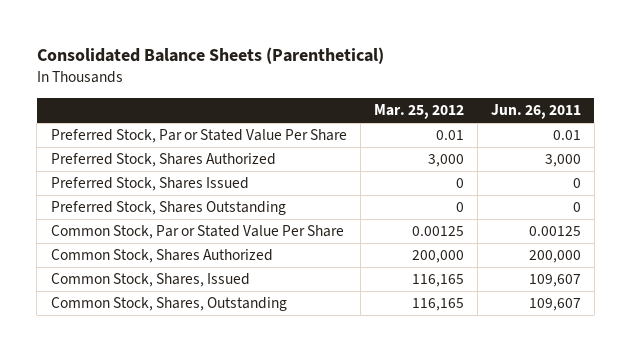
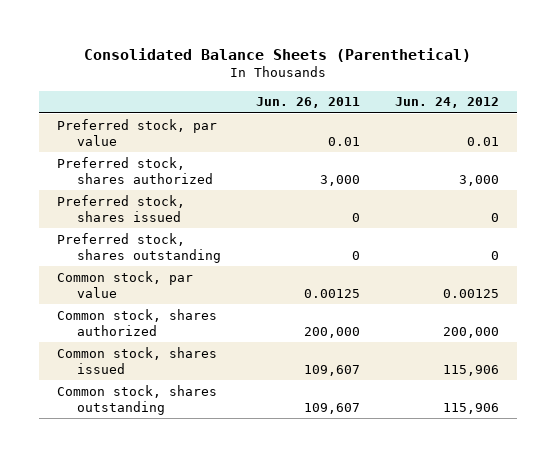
[373,104,464,120] Mar. 25, 2012 -> none
none -> [395,97,500,109] Jun. 24, 2012
[50,129,347,144] Preferred Stock, Par or Stated Value Per Share -> [56,118,217,146] Preferred stock, par value
[50,153,276,168] Preferred Stock, Shares Authorized -> [56,156,213,184] Preferred stock, shares authorized
[50,177,249,192] Preferred Stock, Shares Issued -> [56,194,185,222] Preferred stock, shares issued
[50,201,286,216] Preferred Stock, Shares Outstanding -> [56,232,221,263] Preferred stock, shares outstanding
[50,225,344,240] Common Stock, Par or Stated Value Per Share -> [56,270,193,298] Common stock, par value
[50,249,273,264] Common Stock, Shares Authorized -> [56,308,217,336] Common stock, shares authorized
[50,273,250,288] Common Stock, Shares, Issued -> [56,346,217,374] Common stock, shares issued
[50,297,287,312] Common Stock, Shares, Outstanding -> [56,384,217,415] Common stock, shares outstanding

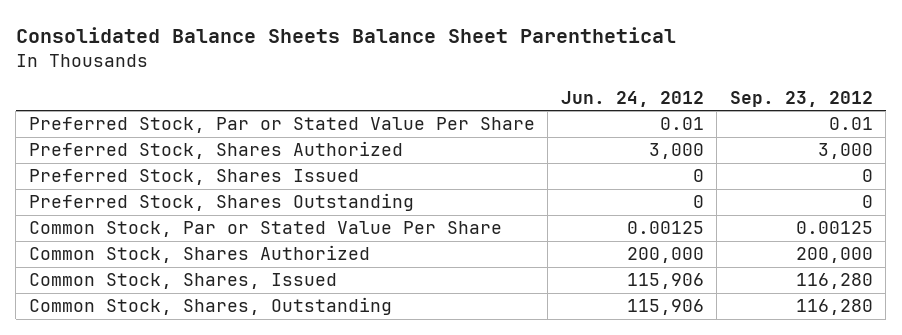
[83,47,471,62] Consolidated Balance Sheets (Parenthetical) -> [15,27,676,44] Consolidated Balance Sheets Balance Sheet Parenthetical
[256,97,361,109] Jun. 26, 2011 -> none
none -> [729,90,873,107] Sep. 23, 2012
[56,118,217,146] Preferred stock, par value -> [28,117,535,134] Preferred Stock, Par or Stated Value Per Share
[56,156,213,184] Preferred stock, shares authorized -> [28,141,403,160] Preferred Stock, Shares Authorized
[56,194,185,222] Preferred stock, shares issued -> [28,169,359,186] Preferred Stock, Shares Issued
[56,232,221,263] Preferred stock, shares outstanding -> [28,193,414,212] Preferred Stock, Shares Outstanding
[56,270,193,298] Common stock, par value -> [28,221,502,238] Common Stock, Par or Stated Value Per Share
[56,308,217,336] Common stock, shares authorized -> [28,245,370,264] Common Stock, Shares Authorized
[56,346,217,374] Common stock, shares issued -> [28,273,337,290] Common Stock, Shares, Issued
[56,384,217,415] Common stock, shares outstanding -> [28,297,392,316] Common Stock, Shares, Outstanding

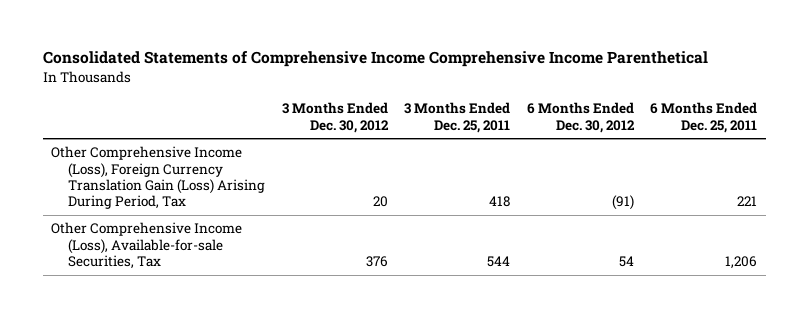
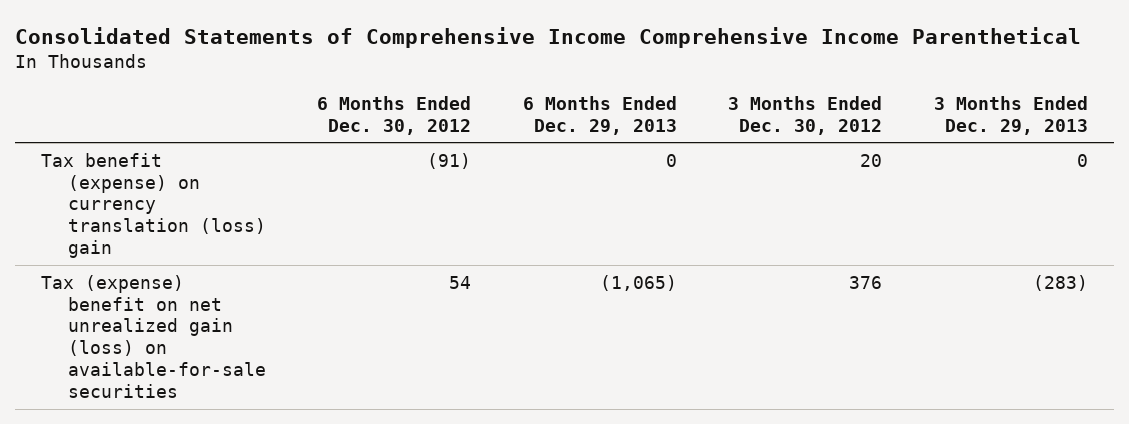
[404,102,511,133] 3 Months Ended Dec. 25, 2011 -> none
[650,102,758,133] 6 Months Ended Dec. 25, 2011 -> none
none -> [522,95,677,135] 6 Months Ended Dec. 29, 2013
none -> [933,95,1088,135] 3 Months Ended Dec. 29, 2013
[50,146,266,210] Other Comprehensive Income (Loss), Foreign Currency Translation Gain (Loss) Arising During Period, Tax -> [41,152,266,259] Tax benefit (expense) on currency translation (loss) gain
[50,222,242,270] Other Comprehensive Income (Loss), Available-for-sale Securities, Tax -> [41,274,266,399] Tax (expense) benefit on net unrealized gain (loss) on available-for-sale securities

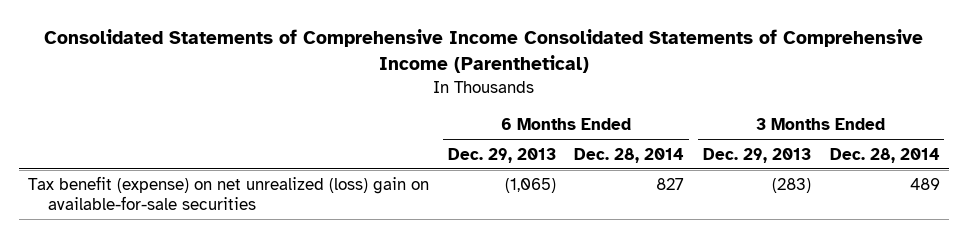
[15,26,1082,48] Consolidated Statements of Comprehensive Income Comprehensive Income Parenthetical -> [43,29,923,74] Consolidated Statements of Comprehensive Income Consolidated Statements of Comprehensive Income (Parenthetical)
[317,95,472,135] 6 Months Ended Dec. 30, 2012 -> none
[728,95,883,135] 3 Months Ended Dec. 30, 2012 -> none
none -> [574,147,685,163] Dec. 28, 2014
none -> [829,147,940,163] Dec. 28, 2014
[41,152,266,259] Tax benefit (expense) on currency translation (loss) gain -> none
[41,274,266,399] Tax (expense) benefit on net unrealized gain (loss) on available-for-sale securities -> [27,176,429,210] Tax benefit (expense) on net unrealized (loss) gain on available-for-sale securities

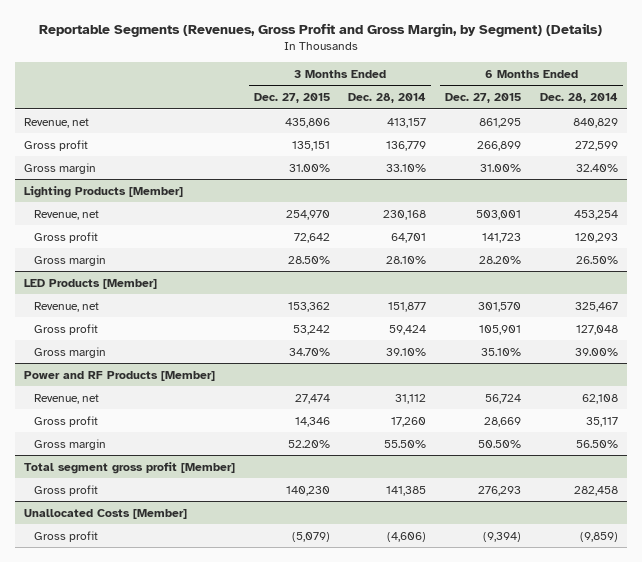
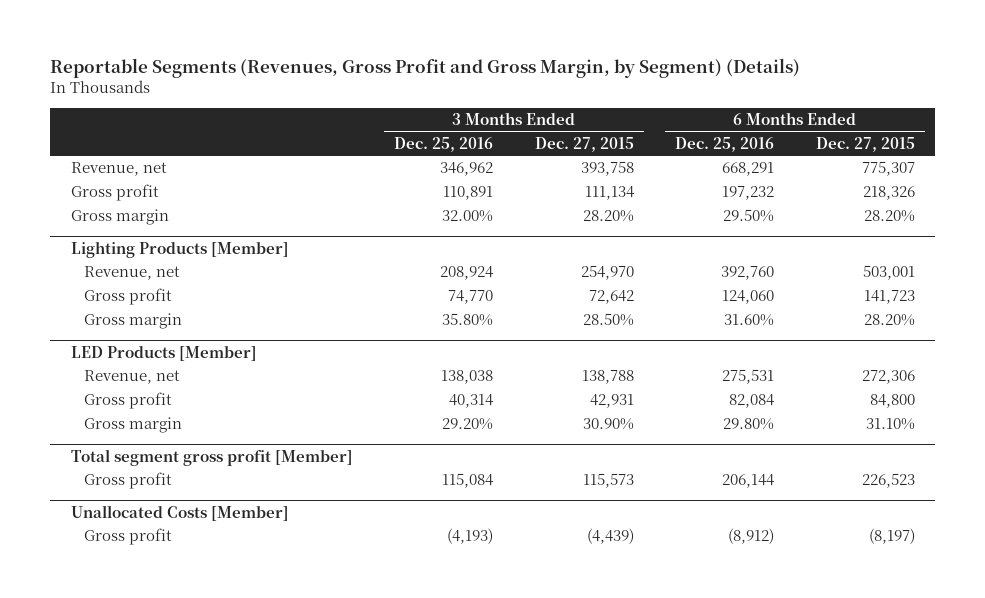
[348,93,427,104] Dec. 28, 2014 -> none
[539,93,618,104] Dec. 28, 2014 -> none
none -> [394,136,494,152] Dec. 25, 2016
none -> [675,136,775,152] Dec. 25, 2016
[284,117,330,128] 435,806 -> [580,161,634,177] 393,758
[479,117,522,128] 861,295 -> [861,161,915,177] 775,307
[291,140,330,151] 135,151 -> [584,186,634,201] 111,134
[477,140,522,151] 266,899 -> [862,186,915,201] 218,326
[288,163,330,172] 31.00% -> [582,210,634,223] 28.20%
[480,163,522,172] 31.00% -> [863,210,915,223] 28.20%
[24,370,216,381] Power and RF Products [Member] -> none
[33,393,99,404] Revenue, net -> none
[33,415,98,427] Gross profit -> none
[33,438,106,450] Gross margin -> none
[287,301,330,312] 153,362 -> [581,370,634,385] 138,788
[478,301,522,312] 301,570 -> [861,370,915,385] 272,306
[292,324,330,335] 53,242 -> [589,394,634,409] 42,931
[479,324,522,335] 105,901 -> [869,394,915,409] 84,800
[288,347,330,356] 34.70% -> [582,418,634,431] 30.90%
[481,347,522,356] 35.10% -> [865,418,915,431] 31.10%
[285,485,330,496] 140,230 -> [582,473,634,489] 115,573
[478,485,522,496] 276,293 -> [861,473,915,489] 226,523
[291,531,330,542] (5,079) -> [586,528,634,545] (4,439)
[483,531,522,542] (9,394) -> [868,528,915,545] (8,197)

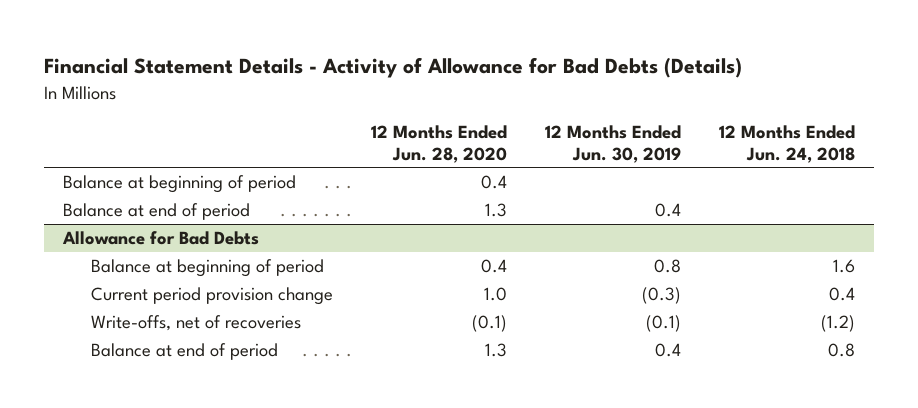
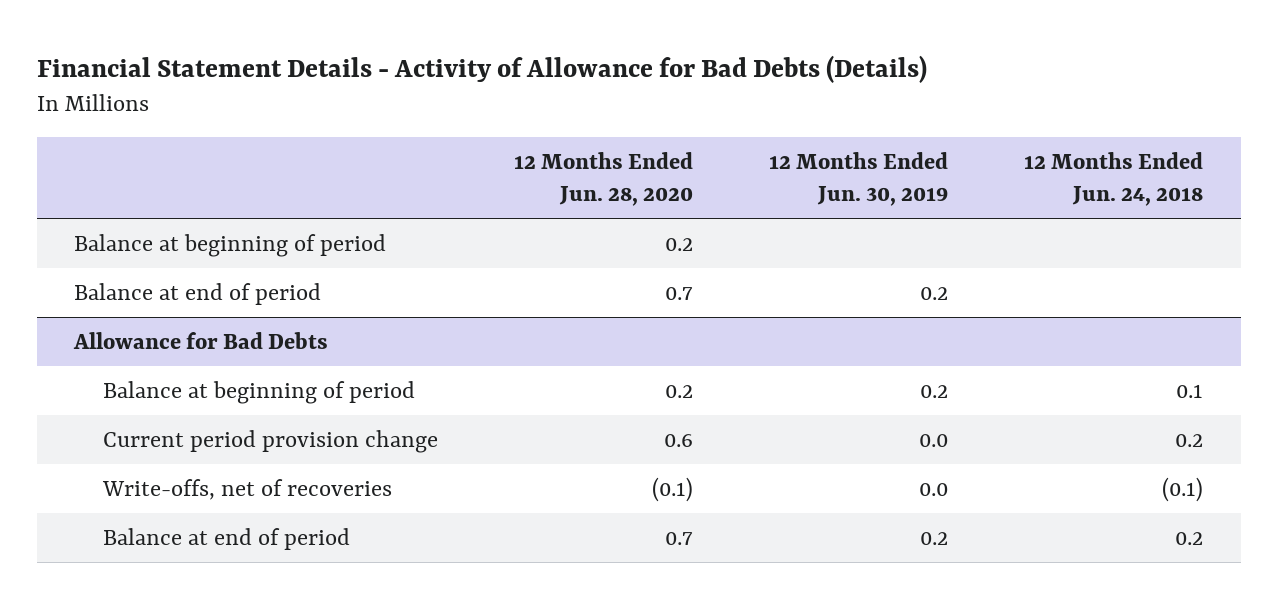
[481,175,508,190] 0.4 -> [665,237,694,251] 0.2
[485,203,508,218] 1.3 -> [665,286,694,300] 0.7
[655,203,682,218] 0.4 -> [919,286,948,300] 0.2
[481,259,508,274] 0.4 -> [665,384,694,398] 0.2
[654,259,682,274] 0.8 -> [919,384,948,398] 0.2
[832,259,855,274] 1.6 -> [1175,383,1203,398] 0.1
[484,287,508,302] 1.0 -> [664,433,694,447] 0.6
[642,287,682,305] (0.3) -> [918,433,948,447] 0.0
[828,287,855,302] 0.4 -> [1174,433,1203,447] 0.2
[646,315,682,333] (0.1) -> [918,482,948,496] 0.0
[820,315,855,333] (1.2) -> [1161,476,1203,502] (0.1)
[485,343,508,358] 1.3 -> [665,531,694,545] 0.7
[655,343,682,358] 0.4 -> [919,531,948,545] 0.2
[827,343,855,358] 0.8 -> [1174,531,1203,545] 0.2

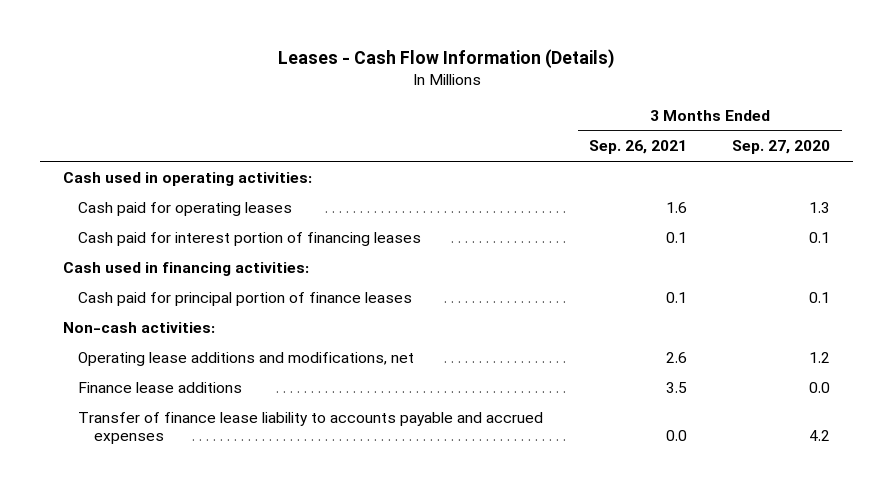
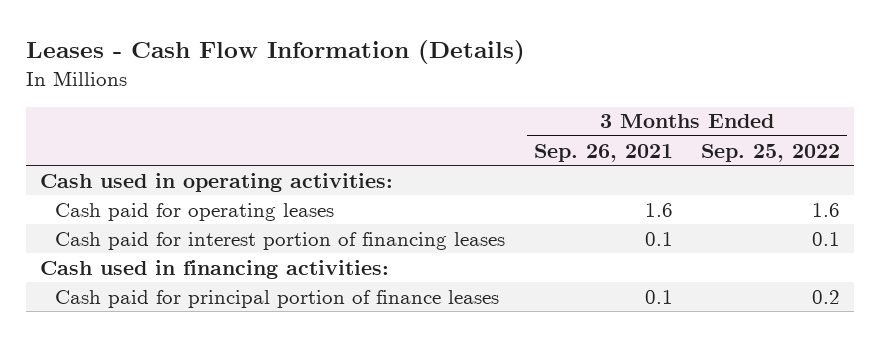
[732,140,831,155] Sep. 27, 2020 -> none
none -> [701,143,841,162] Sep. 25, 2022
[63,321,216,333] Non-cash activities: -> none
[78,351,415,366] Operating lease additions and modifications, net -> none
[78,381,243,393] Finance lease additions -> none
[78,411,544,445] Transfer of finance lease liability to accounts payable and accrued expenses -> none

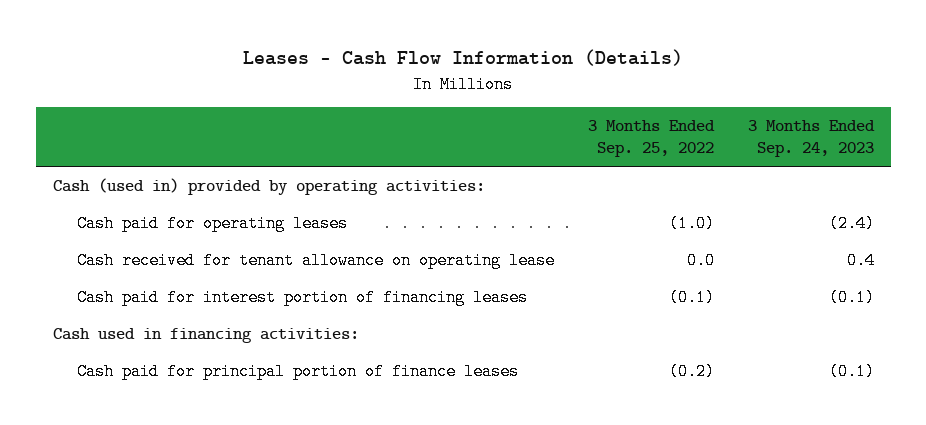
[533,143,673,162] Sep. 26, 2021 -> none
none -> [747,119,875,158] 3 Months Ended Sep. 24, 2023
[39,172,393,192] Cash used in operating activities: -> [52,178,485,196] Cash (used in) provided by operating activities:
[812,202,841,217] 1.6 -> [668,215,715,233] (1.0)
none -> [77,252,556,270] Cash received for tenant allowance on operating lease
[812,231,841,246] 0.1 -> [668,289,715,307] (0.1)
[812,289,841,304] 0.2 -> [668,363,715,381] (0.2)

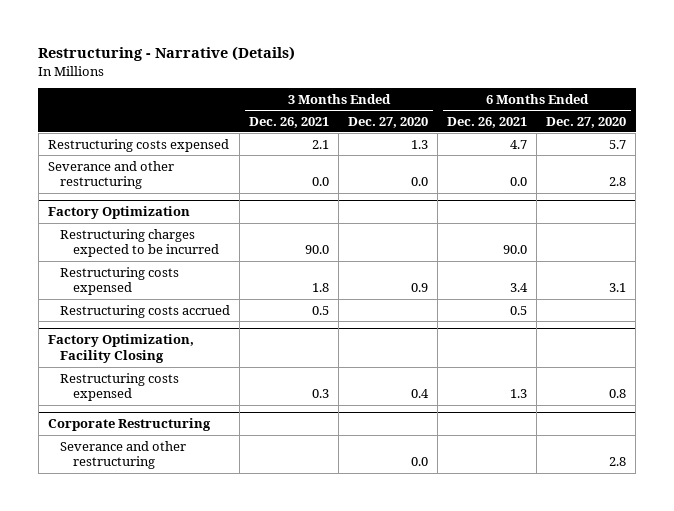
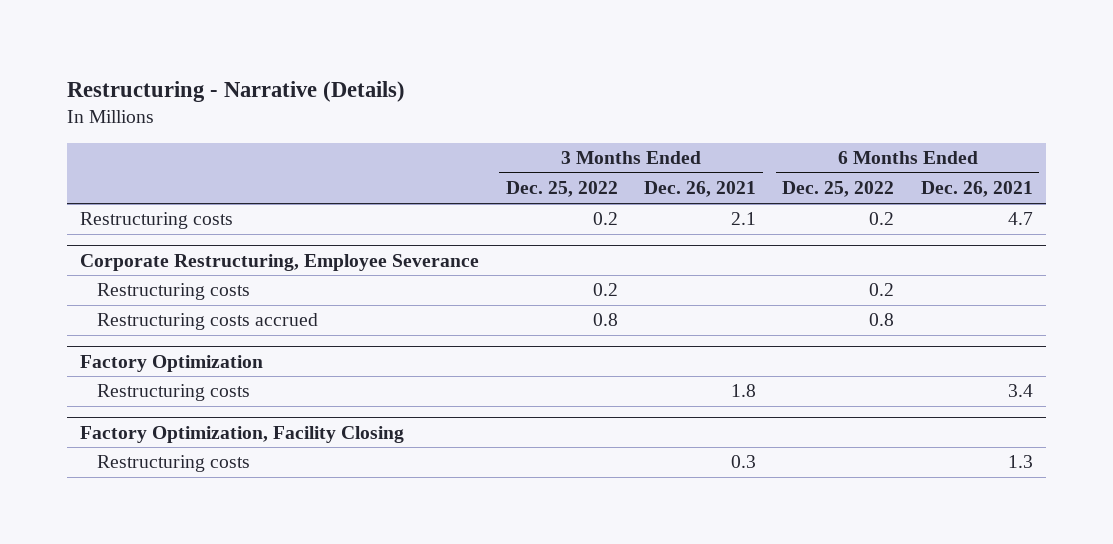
[348,116,429,128] Dec. 27, 2020 -> none
[546,116,627,128] Dec. 27, 2020 -> none
none -> [505,181,618,198] Dec. 25, 2022
none -> [782,181,895,198] Dec. 25, 2022
[47,160,174,190] Severance and other restructuring -> none
[47,138,229,152] Restructuring costs expensed -> [80,212,234,230] Restructuring costs
none -> [80,253,480,271] Corporate Restructuring, Employee Severance
none -> [96,283,250,301] Restructuring costs
none -> [96,313,318,331] Restructuring costs accrued
[60,228,220,258] Restructuring charges expected to be incurred -> none
[60,304,231,318] Restructuring costs accrued -> none
[60,266,180,296] Restructuring costs expensed -> [96,384,250,402] Restructuring costs
[47,418,211,432] Corporate Restructuring -> none
[60,440,187,470] Severance and other restructuring -> none
[60,372,180,402] Restructuring costs expensed -> [96,455,250,473] Restructuring costs

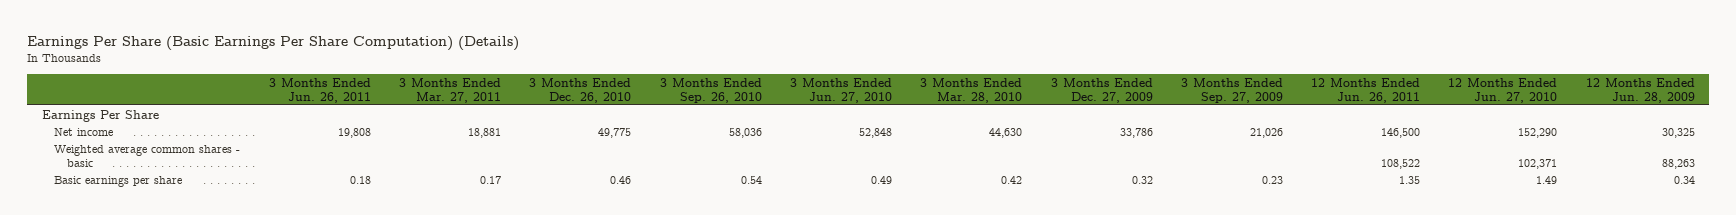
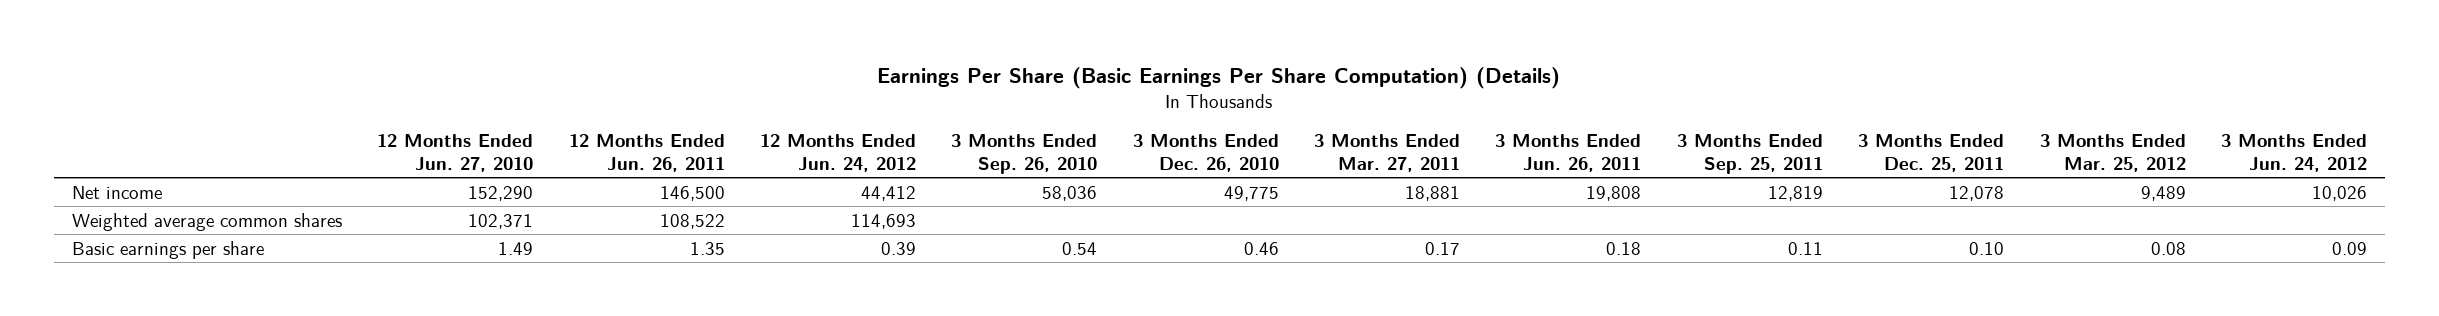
[789,77,892,103] 3 Months Ended Jun. 27, 2010 -> none
[920,77,1023,103] 3 Months Ended Mar. 28, 2010 -> none
[1050,77,1153,103] 3 Months Ended Dec. 27, 2009 -> none
[1180,77,1283,103] 3 Months Ended Sep. 27, 2009 -> none
[1585,77,1695,103] 12 Months Ended Jun. 28, 2009 -> none
none -> [759,133,916,172] 12 Months Ended Jun. 24, 2012
none -> [1676,133,1823,174] 3 Months Ended Sep. 25, 2011
none -> [1858,133,2005,172] 3 Months Ended Dec. 25, 2011
none -> [2039,133,2186,172] 3 Months Ended Mar. 25, 2012
none -> [2221,133,2368,172] 3 Months Ended Jun. 24, 2012
[41,109,159,122] Earnings Per Share -> none
[54,144,241,167] Weighted average common shares - basic -> [71,212,342,231] Weighted average common shares

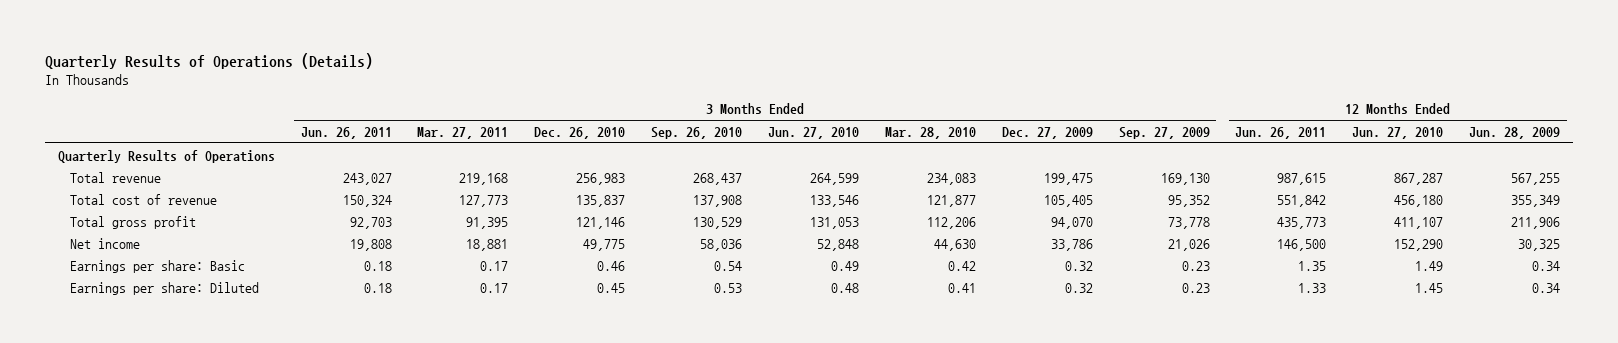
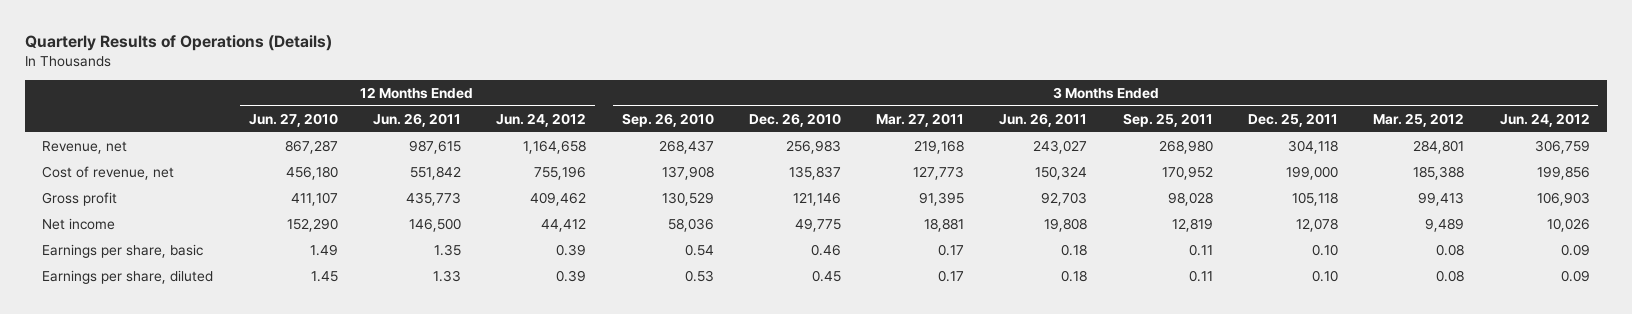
[767,126,859,139] Jun. 27, 2010 -> none
[884,126,976,139] Mar. 28, 2010 -> none
[1001,126,1093,139] Dec. 27, 2009 -> none
[1118,126,1210,139] Sep. 27, 2009 -> none
[1469,126,1561,139] Jun. 28, 2009 -> none
none -> [496,112,587,127] Jun. 24, 2012
none -> [1122,112,1213,127] Sep. 25, 2011
none -> [1247,112,1338,127] Dec. 25, 2011
none -> [1373,112,1465,127] Mar. 25, 2012
none -> [1499,112,1590,127] Jun. 24, 2012
[57,149,275,163] Quarterly Results of Operations -> none
[69,171,161,183] Total revenue -> [42,141,128,155] Revenue, net
[69,193,217,205] Total cost of revenue -> [42,166,175,181] Cost of revenue, net
[69,215,196,229] Total gross profit -> [42,192,118,207] Gross profit
[69,259,245,273] Earnings per share: Basic -> [42,244,204,259] Earnings per share, basic
[69,281,259,295] Earnings per share: Diluted -> [42,270,214,285] Earnings per share, diluted

